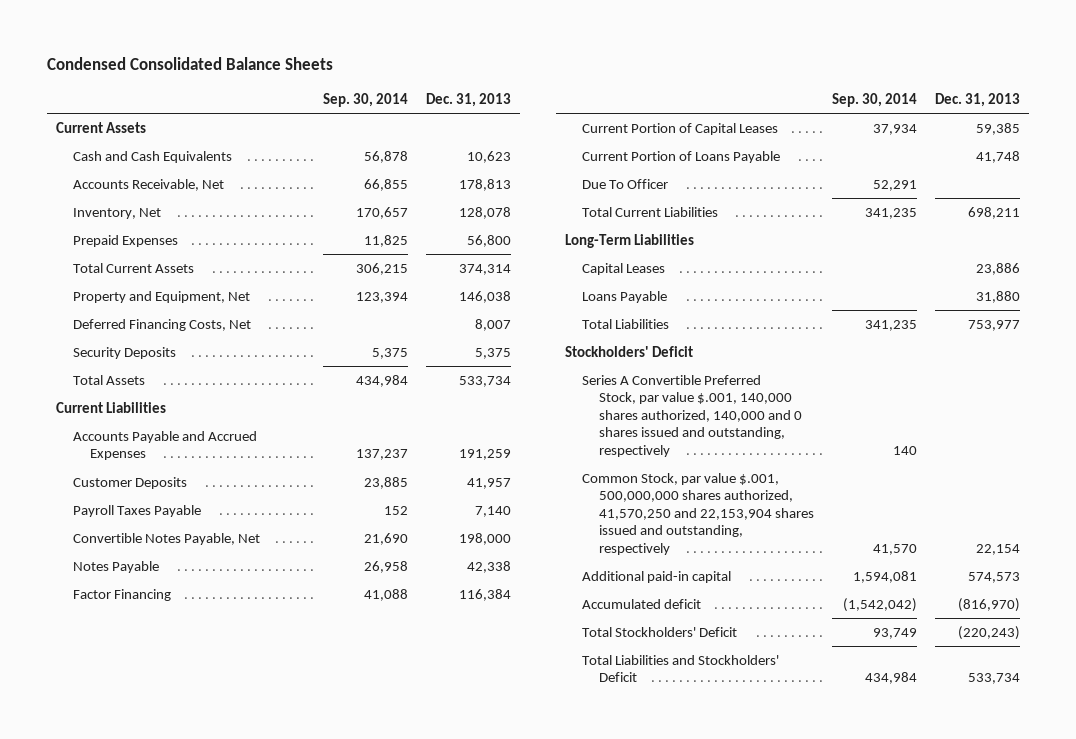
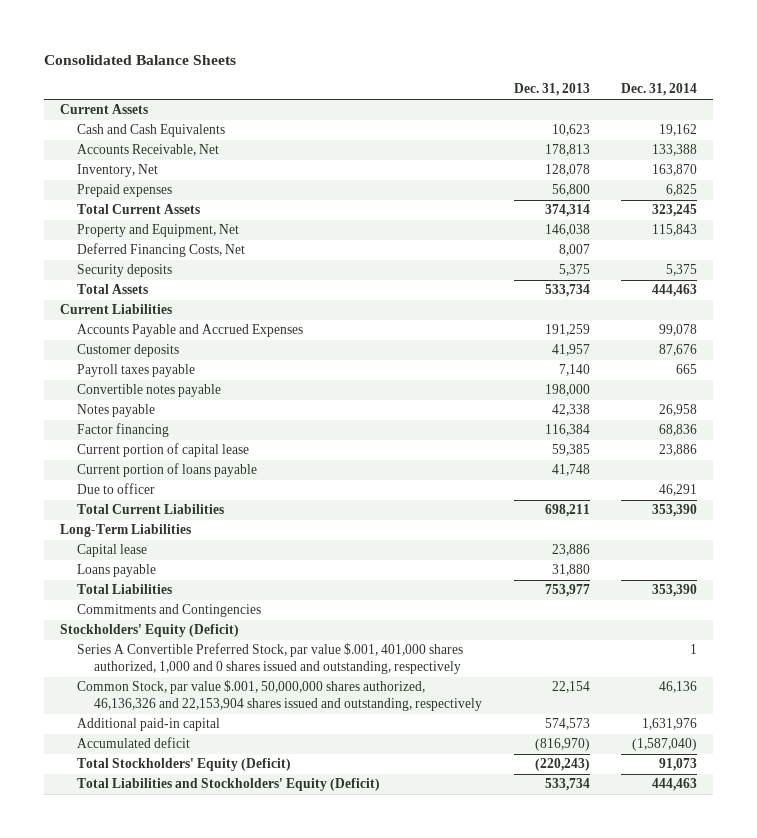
[47,56,334,70] Condensed Consolidated Balance Sheets -> [44,55,237,66] Consolidated Balance Sheets
[322,92,408,107] Sep. 30, 2014 -> none
none -> [621,83,698,97] Dec. 31, 2014
[72,234,178,247] Prepaid Expenses -> [77,184,173,198] Prepaid expenses
[72,346,176,359] Security Deposits -> [77,264,173,278] Security deposits
[72,476,187,489] Customer Deposits -> [77,344,180,358] Customer deposits
[72,504,201,517] Payroll Taxes Payable -> [77,364,196,378] Payroll taxes payable
[72,532,260,545] Convertible Notes Payable, Net -> [77,384,222,398] Convertible notes payable
[72,560,159,573] Notes Payable -> [77,404,156,418] Notes payable
[72,588,171,601] Factor Financing -> [77,423,170,438] Factor financing
[582,122,779,135] Current Portion of Capital Leases -> [77,443,250,458] Current portion of capital lease
[582,150,781,163] Current Portion of Loans Payable -> [77,463,258,478] Current portion of loans payable
[582,178,669,189] Due To Officer -> [77,483,156,495] Due to officer
[582,262,666,275] Capital Leases -> [77,544,148,558] Capital lease
[582,290,668,303] Loans Payable -> [77,564,157,578] Loans payable
none -> [77,604,262,618] Commitments and Contingencies
[565,345,694,357] Stockholders' Deficit -> [60,624,240,638] Stockholders' Equity (Deficit)
[582,374,803,457] Series A Convertible Preferred Stock, par value $.001, 140,000 shares authorized, 140,000 and 0 shares issued and outstanding, respectively -> [77,643,464,675] Series A Convertible Preferred Stock, par value $.001, 401,000 shares authorized, 1,000 and 0 shares issued and outstanding, respectively
[582,472,815,555] Common Stock, par value $.001, 500,000,000 shares authorized, 41,570,250 and 22,153,904 shares issued and outstanding, respectively -> [77,680,483,712] Common Stock, par value $.001, 50,000,000 shares authorized, 46,136,326 and 22,153,904 shares issued and outstanding, respectively
[582,626,738,637] Total Stockholders' Deficit -> [77,758,292,772] Total Stockholders' Equity (Deficit)
[582,654,780,683] Total Liabilities and Stockholders' Deficit -> [77,778,381,792] Total Liabilities and Stockholders' Equity (Deficit)

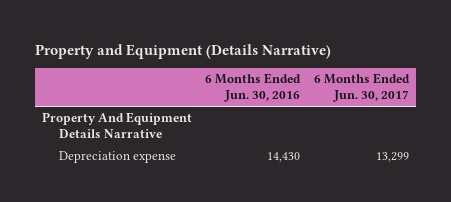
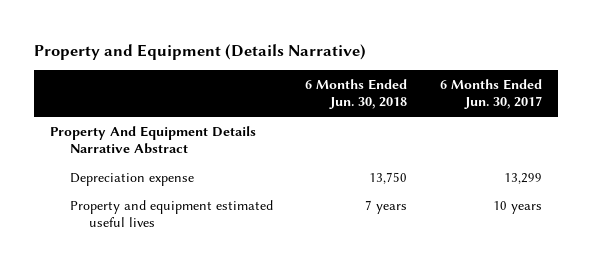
[205,73,302,103] 6 Months Ended Jun. 30, 2016 -> none
none -> [305,78,408,110] 6 Months Ended Jun. 30, 2018
[41,112,192,139] Property And Equipment Details Narrative -> [50,125,257,155] Property And Equipment Details Narrative Abstract
none -> [69,199,273,228] Property and equipment estimated useful lives

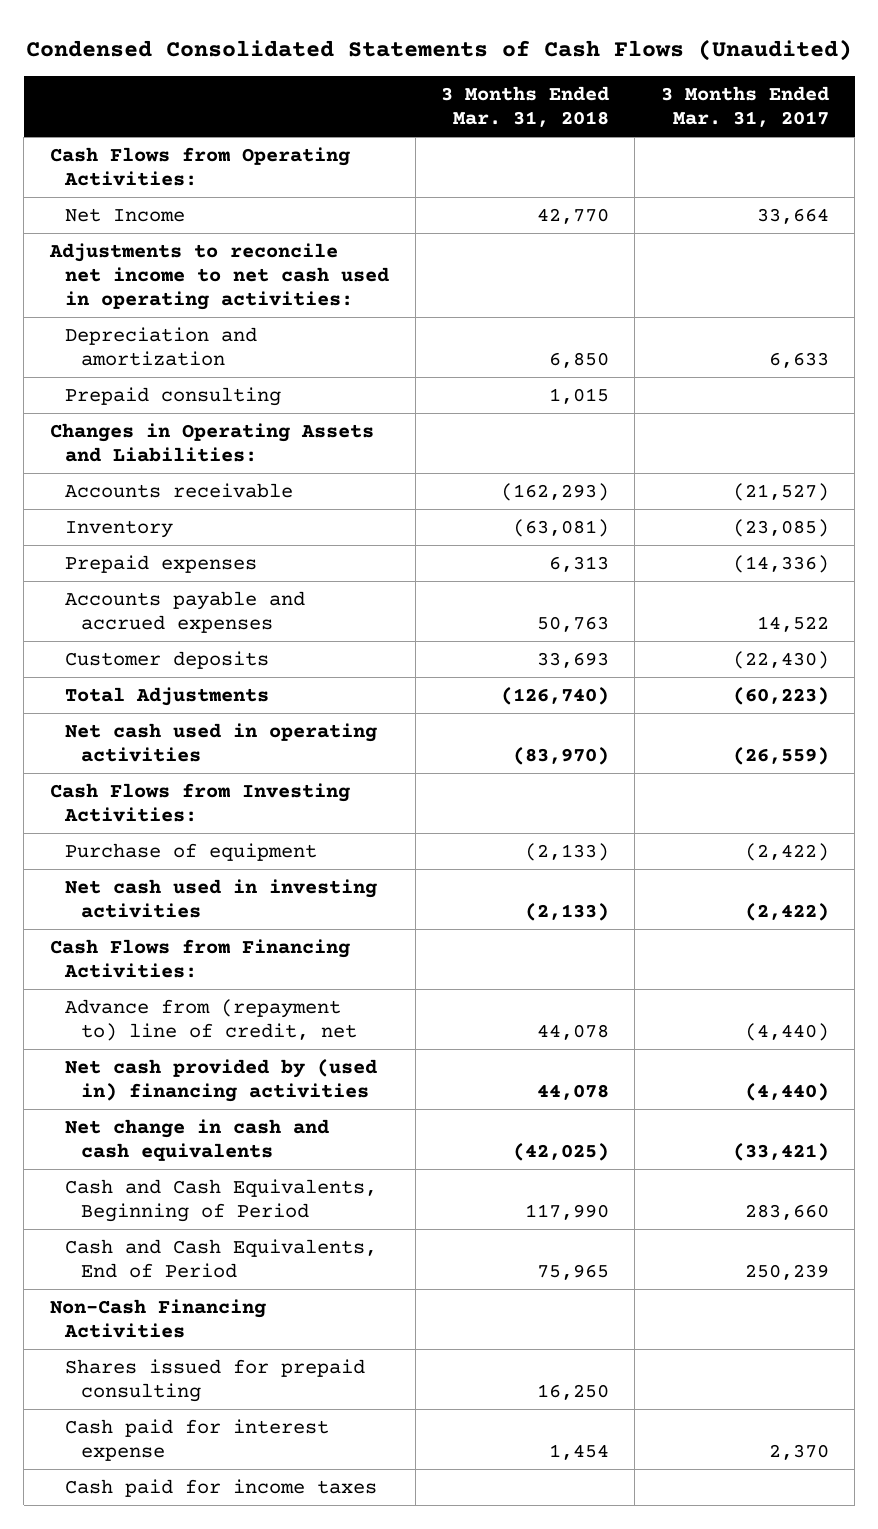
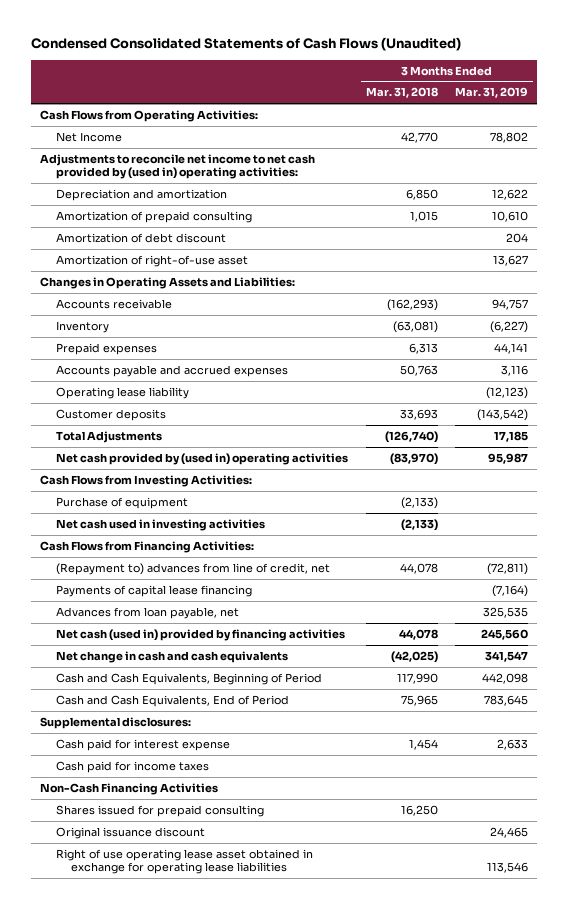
[660,86,829,128] 3 Months Ended Mar. 31, 2017 -> none
none -> [455,87,529,99] Mar. 31, 2019
[48,242,390,311] Adjustments to reconcile net income to net cash used in operating activities: -> [40,153,316,180] Adjustments to reconcile net income to net cash provided by (used in) operating activities:
[65,386,282,406] Prepaid consulting -> [55,210,252,223] Amortization of prepaid consulting
none -> [55,232,226,243] Amortization of debt discount
none -> [55,254,248,267] Amortization of right-of-use asset
none -> [55,386,189,399] Operating lease liability
[65,722,378,763] Net cash used in operating activities -> [55,452,348,465] Net cash provided by (used in) operating activities
[65,998,357,1042] Advance from (repayment to) line of credit, net -> [55,562,330,575] (Repayment to) advances from line of credit, net
none -> [55,584,252,597] Payments of capital lease financing
none -> [55,606,239,619] Advances from loan payable, net
[65,1058,378,1103] Net cash provided by (used in) financing activities -> [55,628,345,641] Net cash (used in) provided by financing activities
none -> [40,716,192,729] Supplemental disclosures:
[49,1298,266,1339] Non-Cash Financing Activities -> [40,782,219,795] Non-Cash Financing Activities
[65,1358,366,1403] Shares issued for prepaid consulting -> [55,804,264,817] Shares issued for prepaid consulting
none -> [55,826,205,839] Original issuance discount
none -> [55,848,313,875] Right of use operating lease asset obtained in exchange for operating lease liabilities

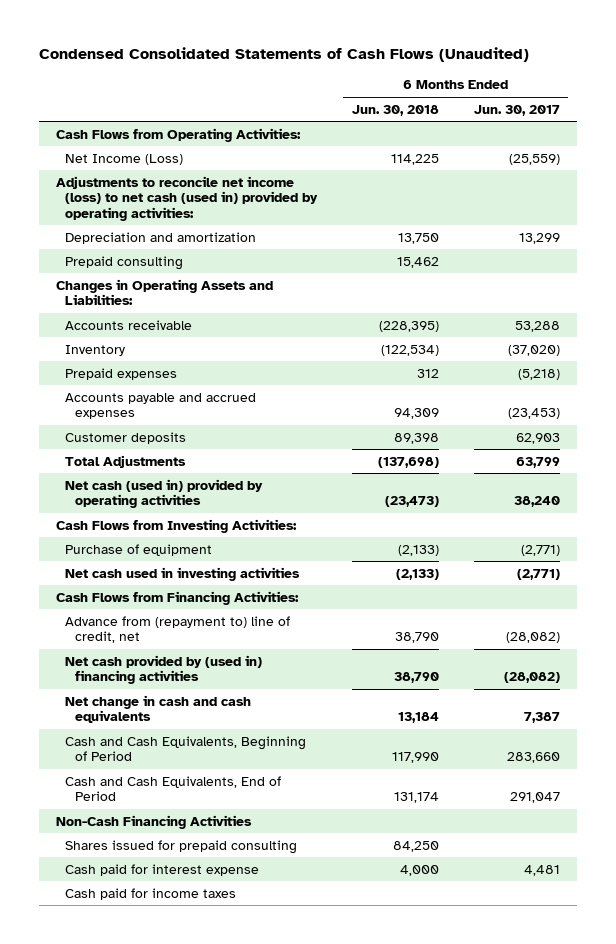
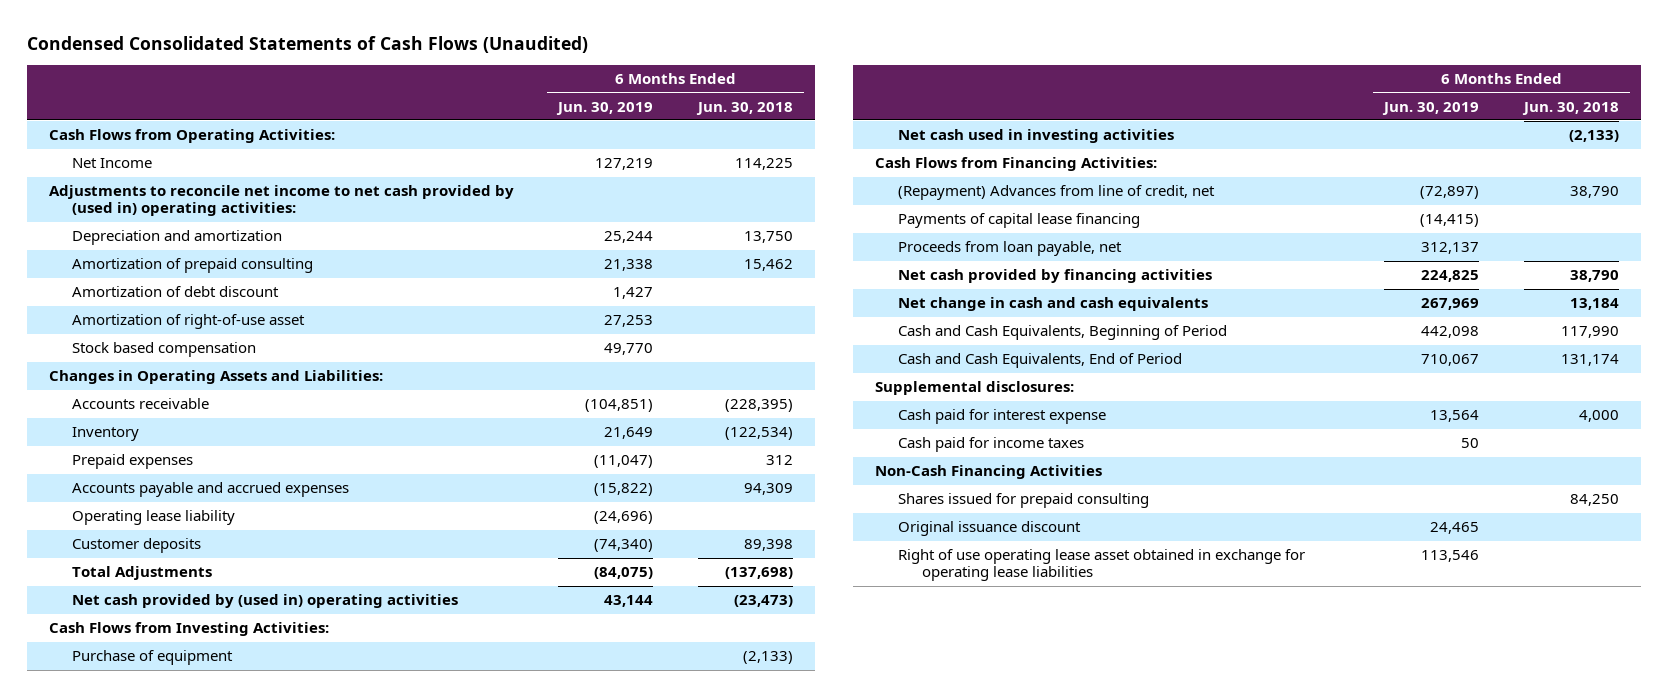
[473,104,560,116] Jun. 30, 2017 -> none
none -> [556,101,654,115] Jun. 30, 2019
[65,153,184,165] Net Income (Loss) -> [72,158,153,169] Net Income
[55,175,319,221] Adjustments to reconcile net income (loss) to net cash (used in) provided by operating activities: -> [48,185,514,217] Adjustments to reconcile net income to net cash provided by (used in) operating activities:
[65,255,184,270] Prepaid consulting -> [72,258,314,274] Amortization of prepaid consulting
none -> [72,286,280,298] Amortization of debt discount
none -> [72,314,306,330] Amortization of right-of-use asset
none -> [72,342,257,358] Stock based compensation
none -> [72,510,236,526] Operating lease liability
[65,478,264,509] Net cash (used in) provided by operating activities -> [72,594,459,609] Net cash provided by (used in) operating activities
[65,615,291,644] Advance from (repayment to) line of credit, net -> [898,185,1216,201] (Repayment) Advances from line of credit, net
none -> [898,213,1141,229] Payments of capital lease financing
none -> [898,241,1123,257] Proceeds from loan payable, net
[65,654,263,685] Net cash provided by (used in) financing activities -> [898,269,1213,284] Net cash provided by financing activities
none -> [874,381,1074,396] Supplemental disclosures:
[55,814,252,829] Non-Cash Financing Activities -> [874,465,1102,480] Non-Cash Financing Activities
[65,839,298,854] Shares issued for prepaid consulting -> [898,493,1150,509] Shares issued for prepaid consulting
none -> [898,521,1082,537] Original issuance discount
none -> [898,549,1306,582] Right of use operating lease asset obtained in exchange for operating lease liabilities

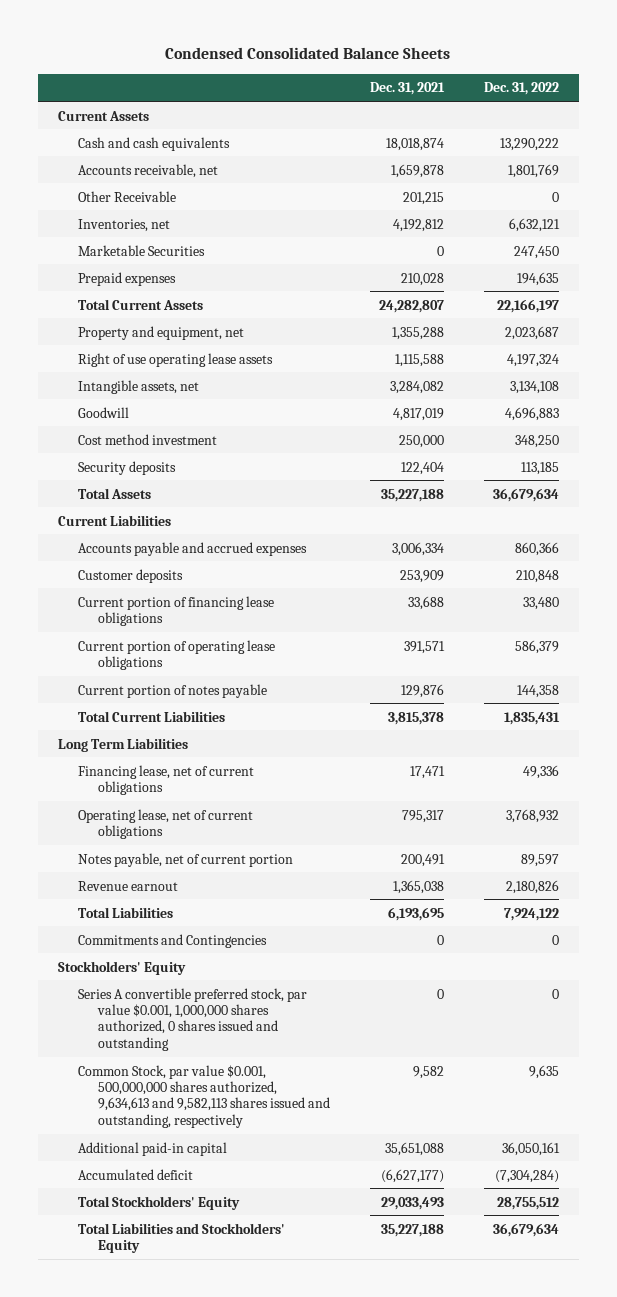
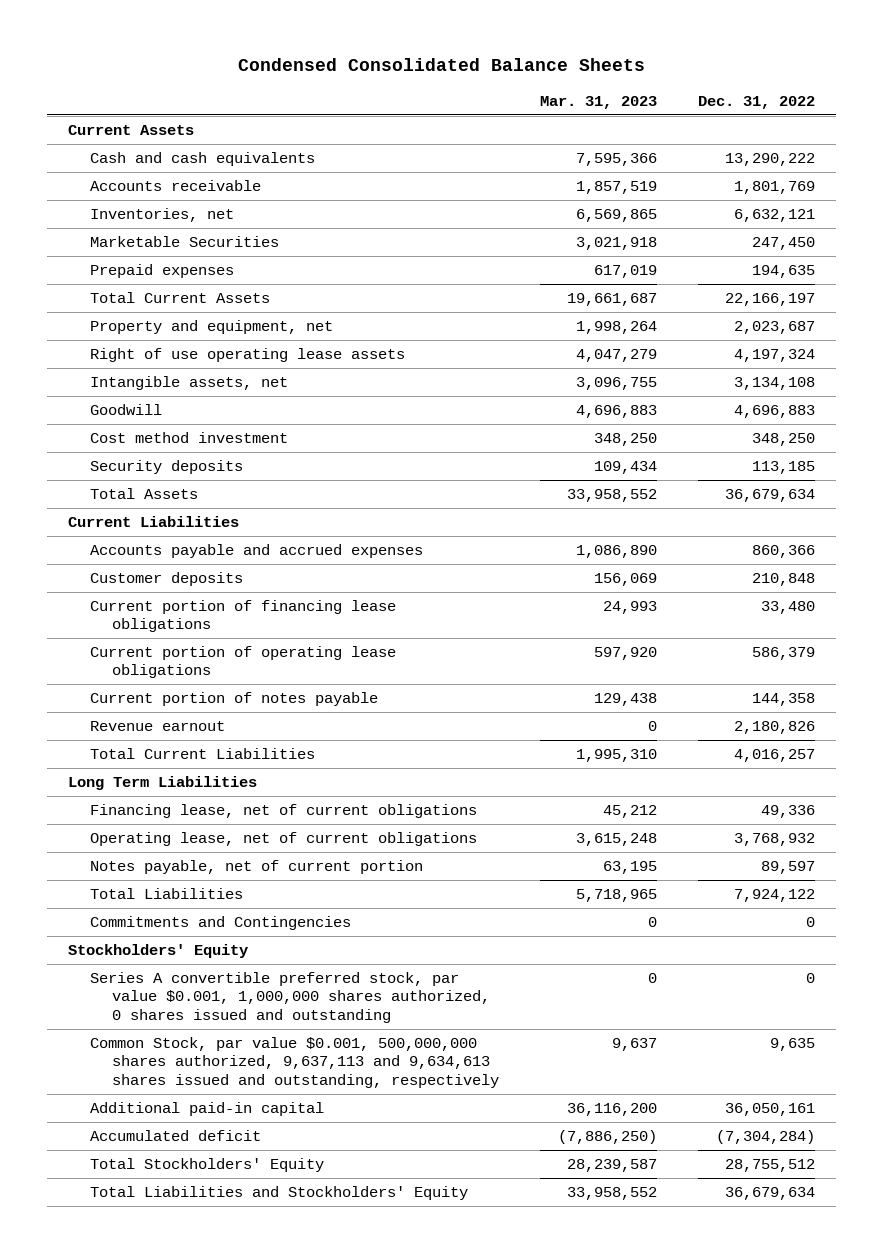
[369,82,445,96] Dec. 31, 2021 -> none
none -> [540,96,658,110] Mar. 31, 2023
[77,190,176,202] Other Receivable -> none
[77,163,218,178] Accounts receivable, net -> [89,179,261,191] Accounts receivable
[77,880,178,891] Revenue earnout -> [89,720,225,731] Revenue earnout
[504,711,561,725] 1,835,431 -> [734,748,816,762] 4,016,257
[77,1064,330,1128] Common Stock, par value $0.001, 500,000,000 shares authorized, 9,634,613 and 9,582,113 shares issued and outstanding, respectively -> [89,1036,500,1088] Common Stock, par value $0.001, 500,000,000 shares authorized, 9,637,113 and 9,634,613 shares issued and outstanding, respectively

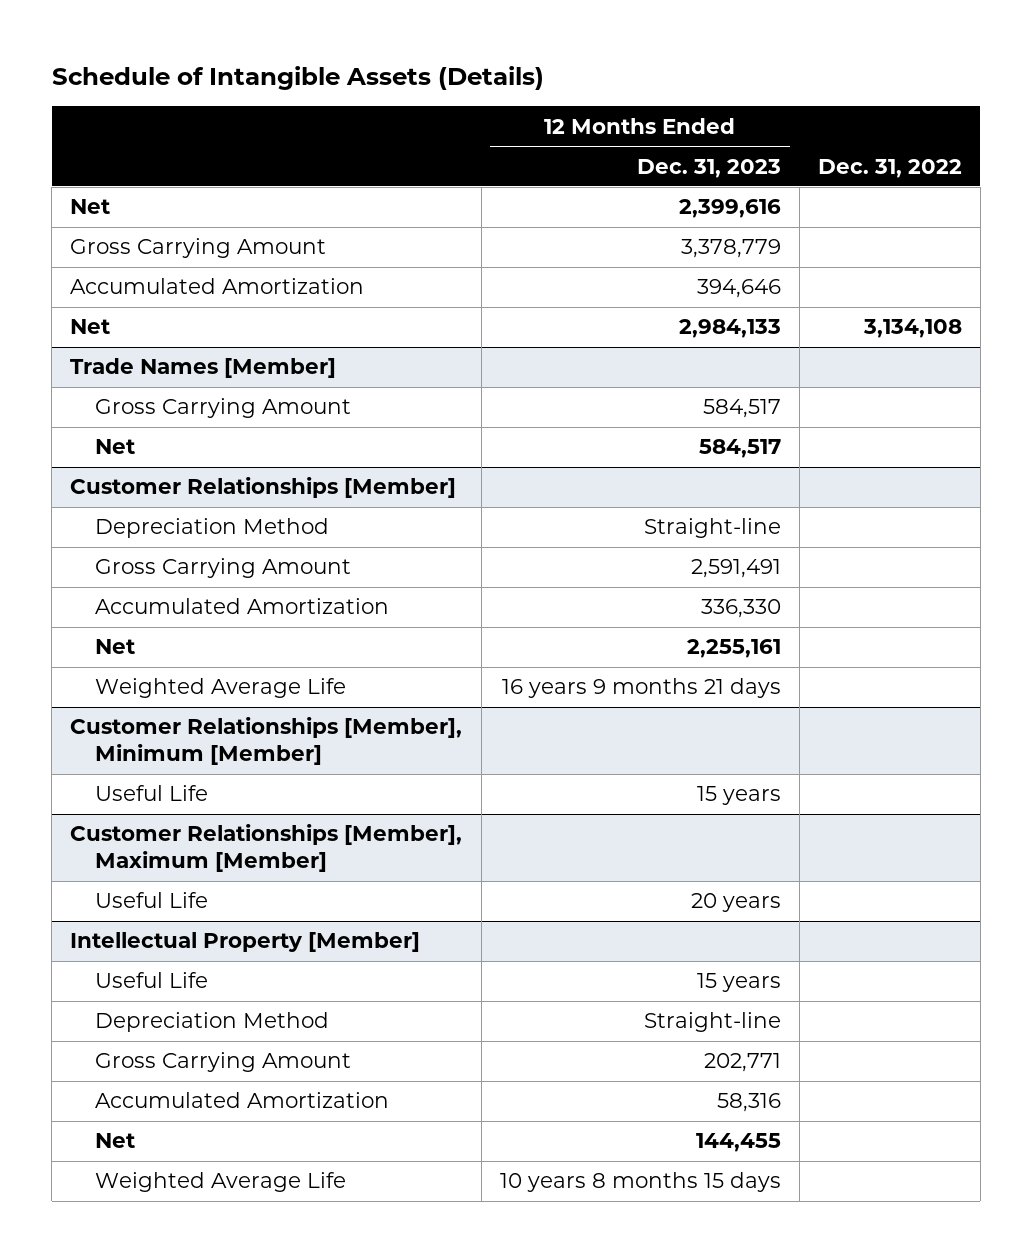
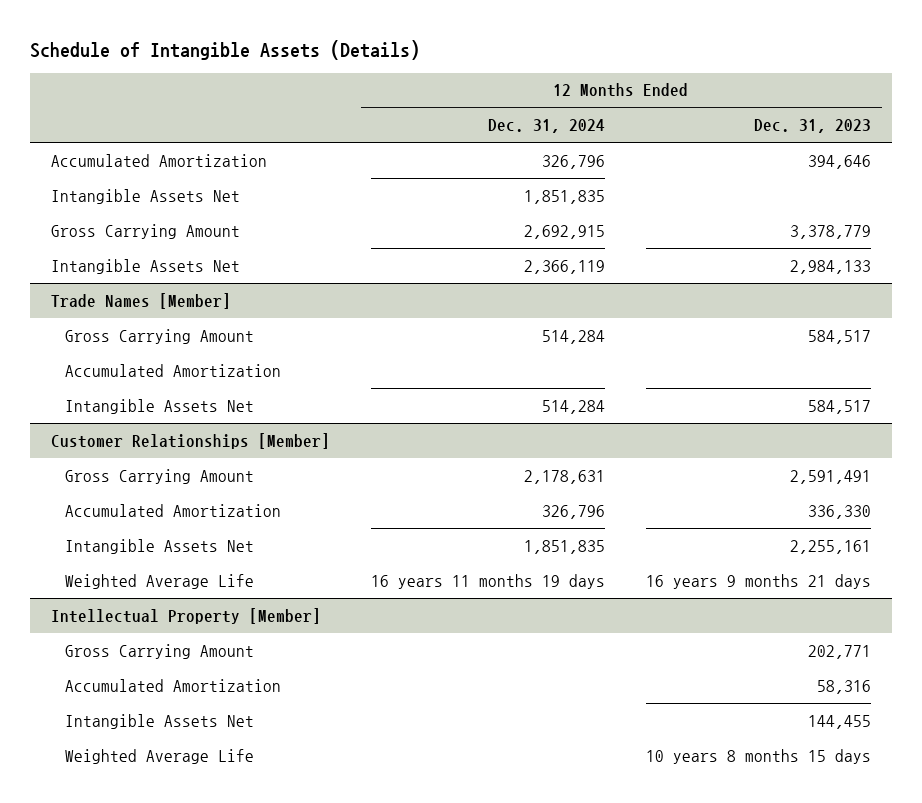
[817,158,962,178] Dec. 31, 2022 -> none
none -> [488,119,606,134] Dec. 31, 2024
[70,199,111,215] Net -> none
none -> [50,188,240,204] Intangible Assets Net
[70,238,327,259] Gross Carrying Amount -> [50,223,240,239] Gross Carrying Amount
[70,319,111,335] Net -> [50,258,240,274] Intangible Assets Net
none -> [64,363,281,377] Accumulated Amortization
[94,439,135,455] Net -> [64,398,254,414] Intangible Assets Net
[94,518,329,539] Depreciation Method -> none
[94,639,135,655] Net -> [64,538,254,554] Intangible Assets Net
[70,717,463,766] Customer Relationships [Member], Minimum [Member] -> none
[94,785,208,802] Useful Life -> none
[70,824,463,873] Customer Relationships [Member], Maximum [Member] -> none
[94,892,208,909] Useful Life -> none
[94,972,208,989] Useful Life -> none
[94,1012,329,1033] Depreciation Method -> none
[94,1133,135,1149] Net -> [64,713,254,729] Intangible Assets Net

